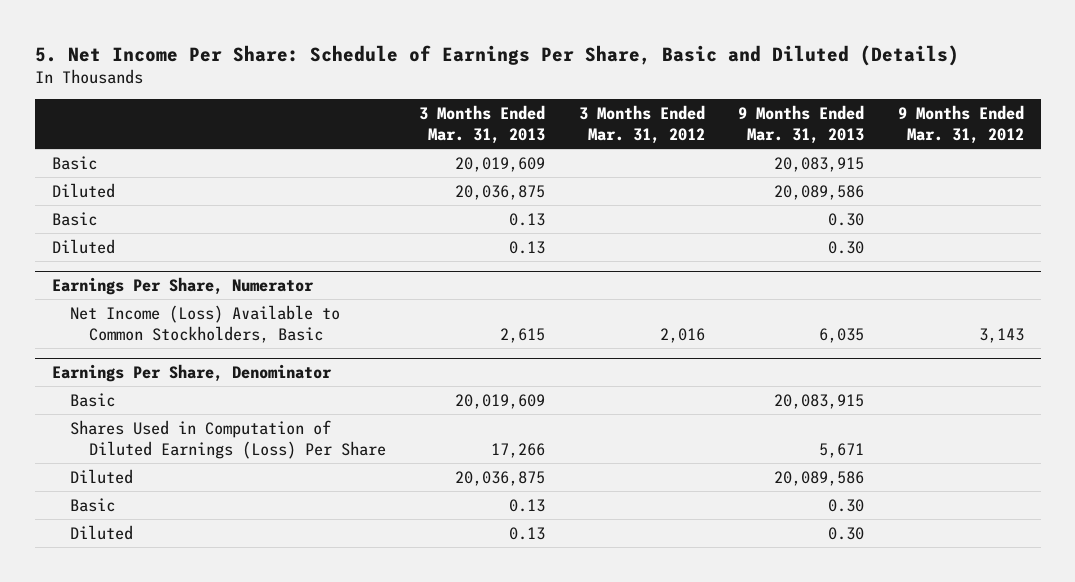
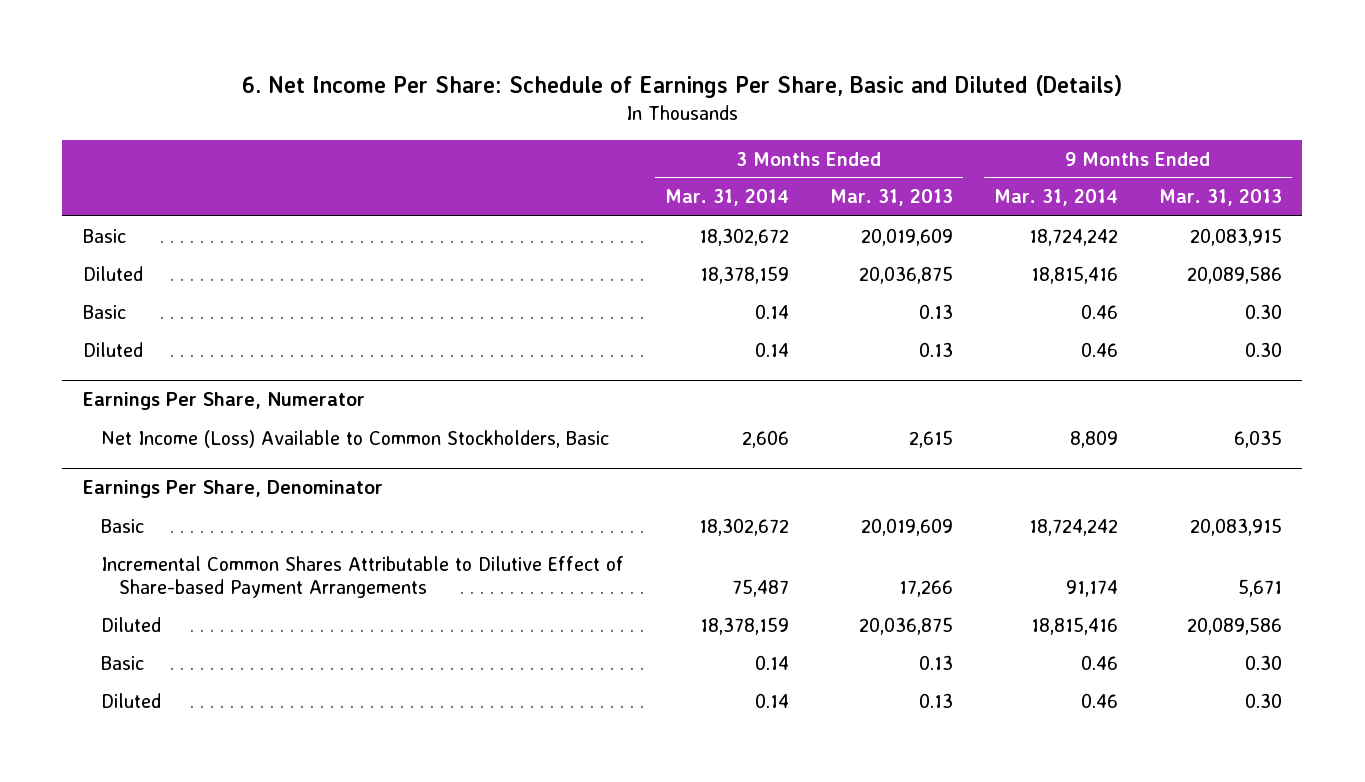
[34,44,959,66] 5. Net Income Per Share: Schedule of Earnings Per Share, Basic and Diluted (Details) -> [242,75,1123,99] 6. Net Income Per Share: Schedule of Earnings Per Share, Basic and Diluted (Details)
[578,105,705,145] 3 Months Ended Mar. 31, 2012 -> none
[897,105,1024,145] 9 Months Ended Mar. 31, 2012 -> none
none -> [664,189,789,207] Mar. 31, 2014
none -> [993,189,1118,207] Mar. 31, 2014
[70,419,386,459] Shares Used in Computation of Diluted Earnings (Loss) Per Share -> [100,555,624,599] Incremental Common Shares Attributable to Dilutive Effect of Share-based Payment Arrangements

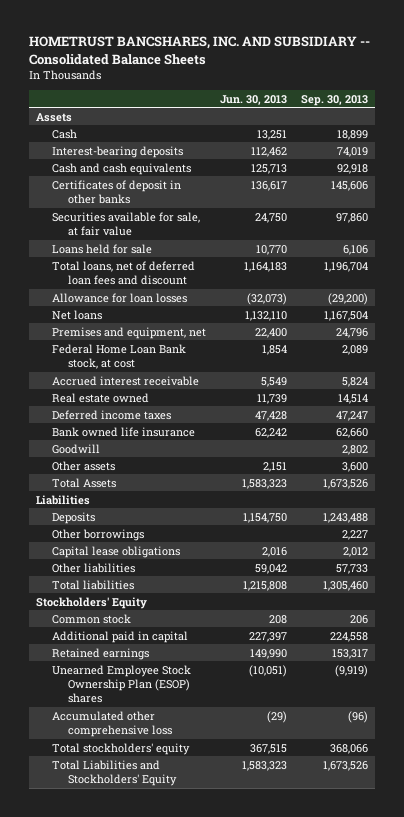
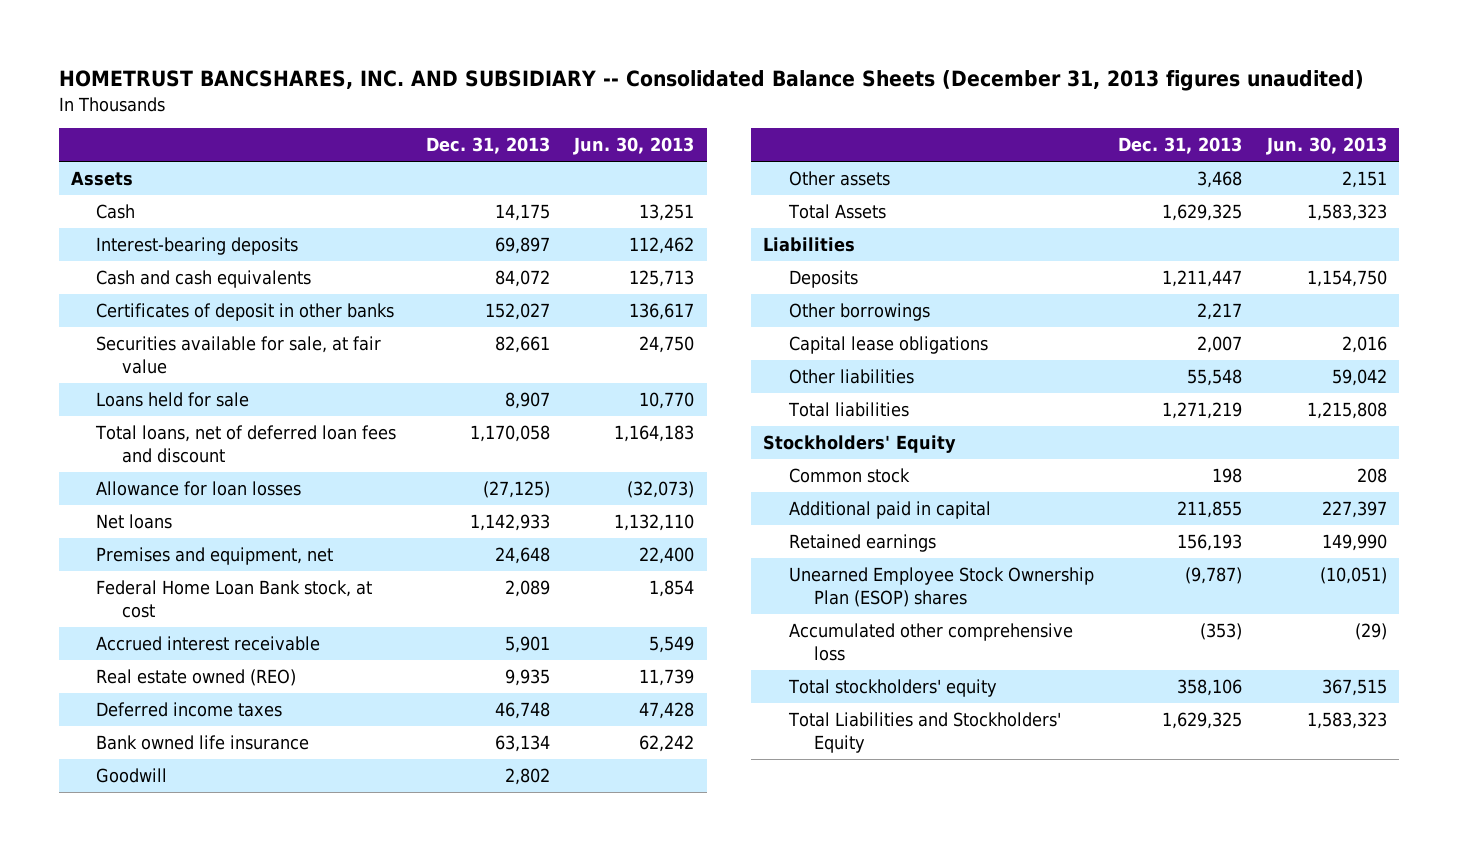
[29,36,371,65] HOMETRUST BANCSHARES, INC. AND SUBSIDIARY -- Consolidated Balance Sheets -> [58,70,1364,92] HOMETRUST BANCSHARES, INC. AND SUBSIDIARY -- Consolidated Balance Sheets (December 31, 2013 figures unaudited)
[301,94,369,106] Sep. 30, 2013 -> none
none -> [425,137,550,155] Dec. 31, 2013
[51,392,149,403] Real estate owned -> [96,668,297,686] Real estate owned (REO)

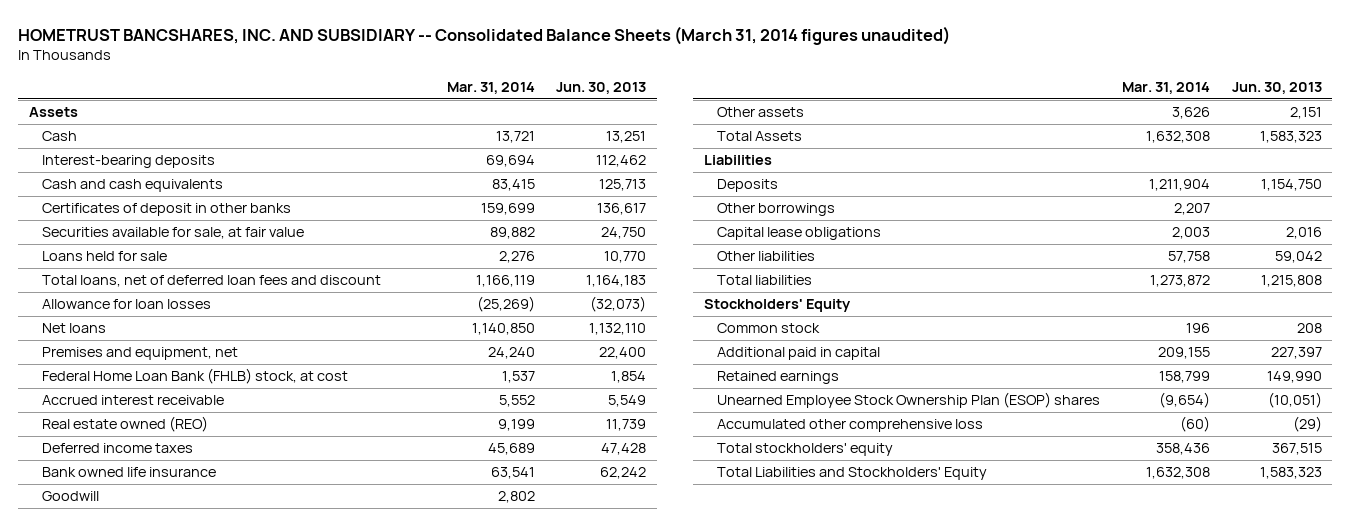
[58,70,1364,92] HOMETRUST BANCSHARES, INC. AND SUBSIDIARY -- Consolidated Balance Sheets (December 31, 2013 figures unaudited) -> [18,25,951,45] HOMETRUST BANCSHARES, INC. AND SUBSIDIARY -- Consolidated Balance Sheets (March 31, 2014 figures unaudited)
[425,137,550,155] Dec. 31, 2013 -> none
none -> [446,82,535,95] Mar. 31, 2014
[96,579,373,618] Federal Home Loan Bank stock, at cost -> [42,368,349,385] Federal Home Loan Bank (FHLB) stock, at cost

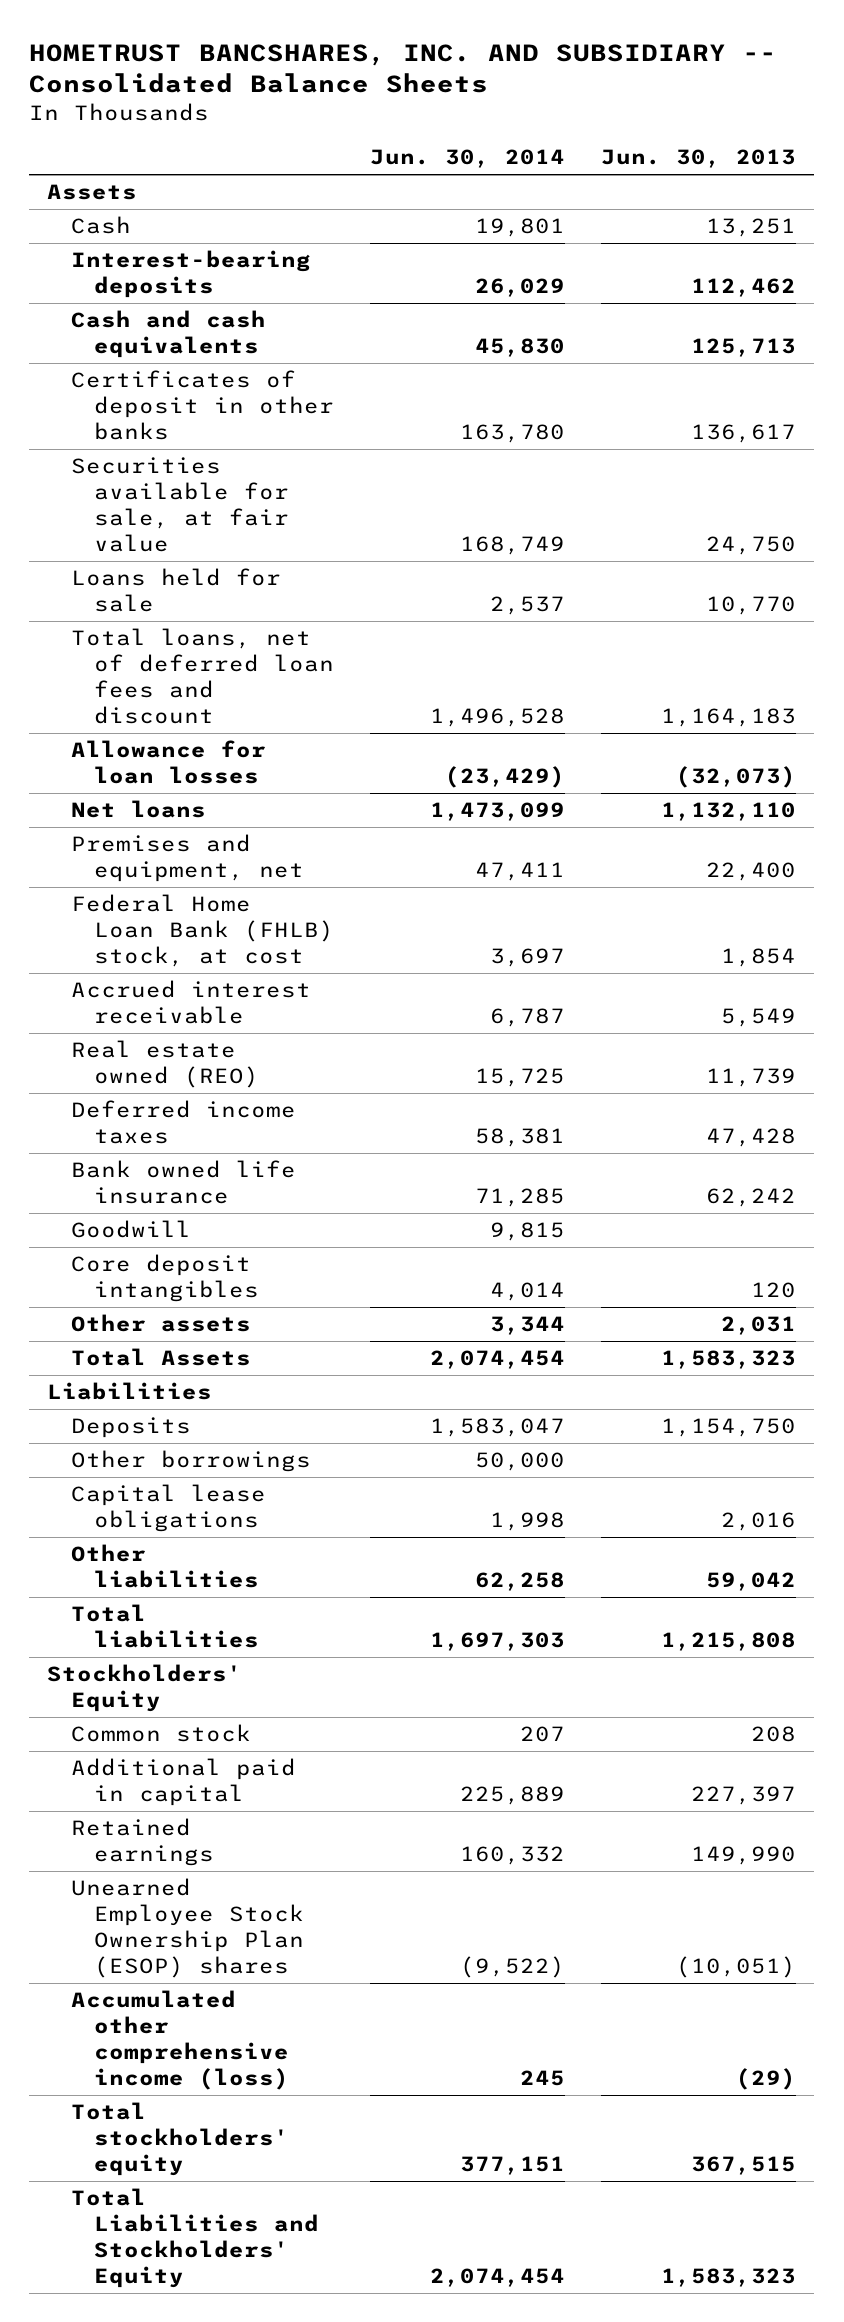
[18,25,951,45] HOMETRUST BANCSHARES, INC. AND SUBSIDIARY -- Consolidated Balance Sheets (March 31, 2014 figures unaudited) -> [29,43,778,94] HOMETRUST BANCSHARES, INC. AND SUBSIDIARY -- Consolidated Balance Sheets
[446,82,535,95] Mar. 31, 2014 -> none
none -> [370,149,566,169] Jun. 30, 2014
none -> [70,1254,259,1303] Core deposit intangibles
[1289,107,1322,120] 2,151 -> [721,1316,797,1336] 2,031
[717,419,984,433] Accumulated other comprehensive loss -> [70,1990,289,2091] Accumulated other comprehensive income (loss)

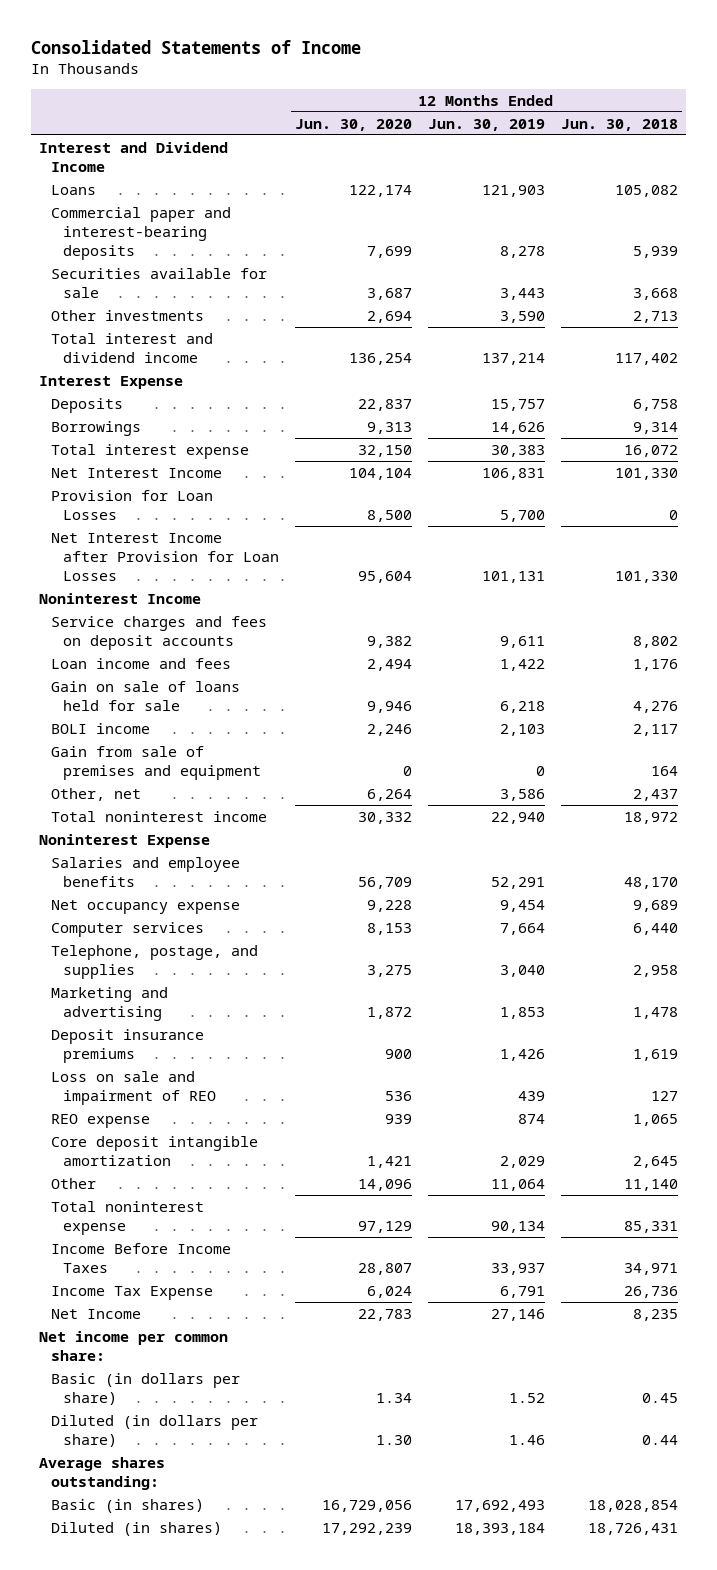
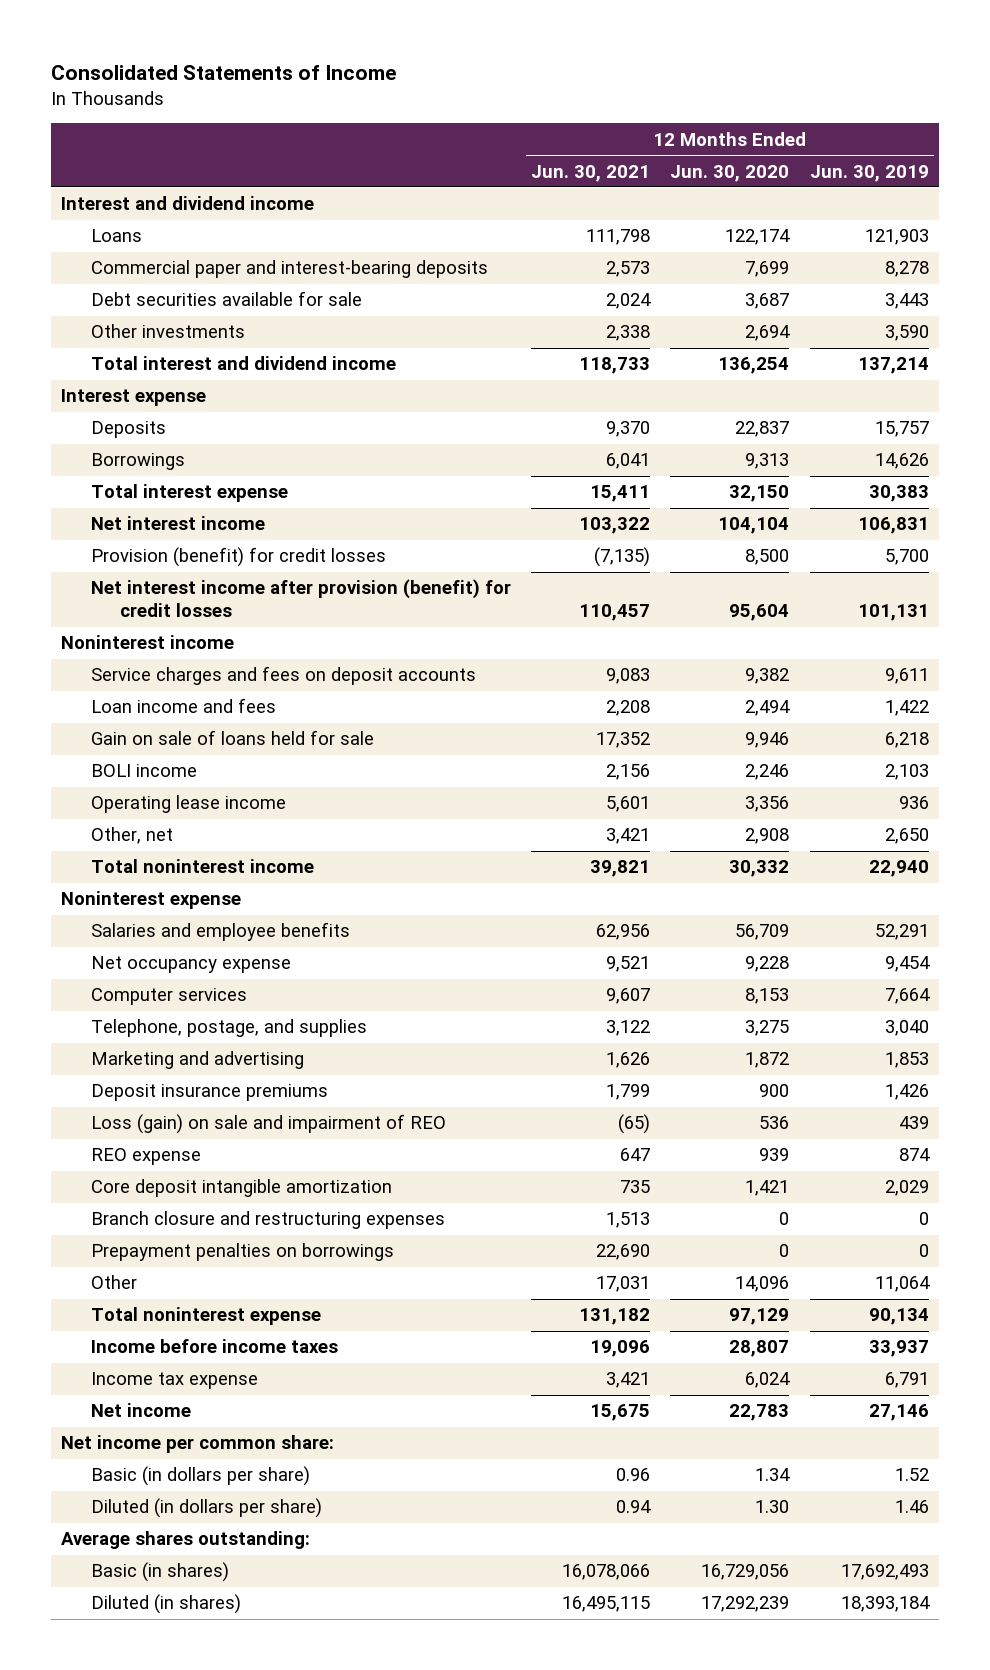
[560,118,678,131] Jun. 30, 2018 -> none
none -> [531,164,651,182] Jun. 30, 2021
[39,141,229,172] Interest and Dividend Income -> [61,196,315,211] Interest and dividend income
[51,267,268,298] Securities available for sale -> [90,291,362,307] Debt securities available for sale
[39,375,184,389] Interest Expense -> [61,389,207,407] Interest expense
[51,467,223,478] Net Interest Income -> [90,516,265,531] Net interest income
[51,489,214,520] Provision for Loan Losses -> [90,547,386,568] Provision (benefit) for credit losses
[51,532,279,581] Net Interest Income after Provision for Loan Losses -> [90,579,511,618] Net interest income after provision (benefit) for credit losses
[39,592,202,604] Noninterest Income -> [61,635,235,650] Noninterest income
[51,745,261,780] Gain from sale of premises and equipment -> none
none -> [90,795,286,814] Operating lease income
[366,788,412,801] 6,264 -> [745,828,790,845] 2,908
[499,788,545,801] 3,586 -> [884,828,929,845] 2,650
[39,833,211,848] Noninterest Expense -> [61,891,242,910] Noninterest expense
[51,1070,216,1105] Loss on sale and impairment of REO -> [90,1114,446,1135] Loss (gain) on sale and impairment of REO
none -> [90,1211,445,1230] Branch closure and restructuring expenses
none -> [90,1243,394,1262] Prepayment penalties on borrowings
[51,1242,232,1273] Income Before Income Taxes -> [90,1339,338,1354] Income before income taxes
[51,1285,214,1300] Income Tax Expense -> [90,1372,258,1390] Income tax expense
[51,1308,142,1319] Net Income -> [90,1403,191,1418] Net income

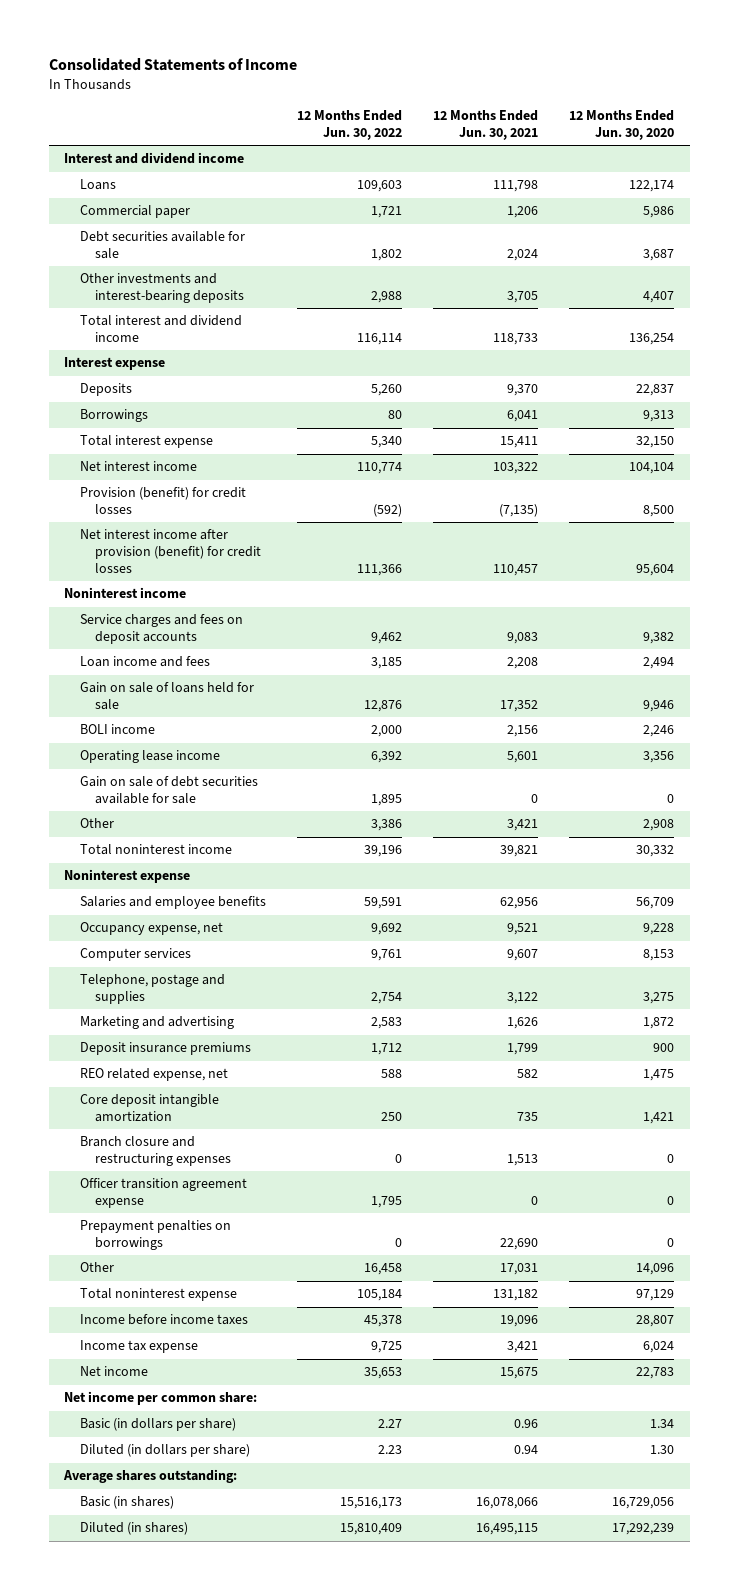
[809,164,929,182] Jun. 30, 2019 -> none
none -> [296,110,402,140] 12 Months Ended Jun. 30, 2022
[90,260,488,279] Commercial paper and interest-bearing deposits -> [79,205,190,219] Commercial paper
[606,261,651,278] 2,573 -> [507,206,539,219] 1,206
[745,261,790,278] 7,699 -> [643,206,675,219] 5,986
[90,324,245,339] Other investments -> [79,273,245,304] Other investments and interest-bearing deposits
[606,325,651,342] 2,338 -> [507,291,539,304] 3,705
[745,325,791,342] 2,694 -> [643,291,675,304] 4,407
none -> [79,776,258,805] Gain on sale of debt securities available for sale
[90,827,173,845] Other, net -> [79,818,114,829] Other
[90,956,291,974] Net occupancy expense -> [79,922,223,936] Occupancy expense, net
[90,1019,367,1038] Telephone, postage, and supplies -> [79,974,225,1005] Telephone, postage and supplies
[90,1114,446,1135] Loss (gain) on sale and impairment of REO -> none
[90,1148,201,1166] REO expense -> [79,1068,228,1082] REO related expense, net
[620,1148,651,1162] 647 -> [517,1069,539,1079] 582
[759,1148,790,1162] 939 -> [643,1069,675,1082] 1,475
none -> [79,1178,247,1209] Officer transition agreement expense

